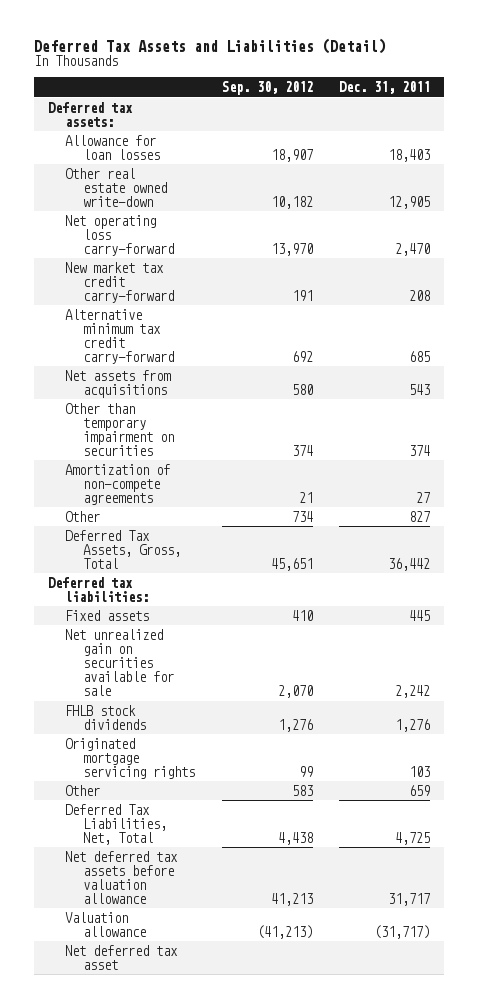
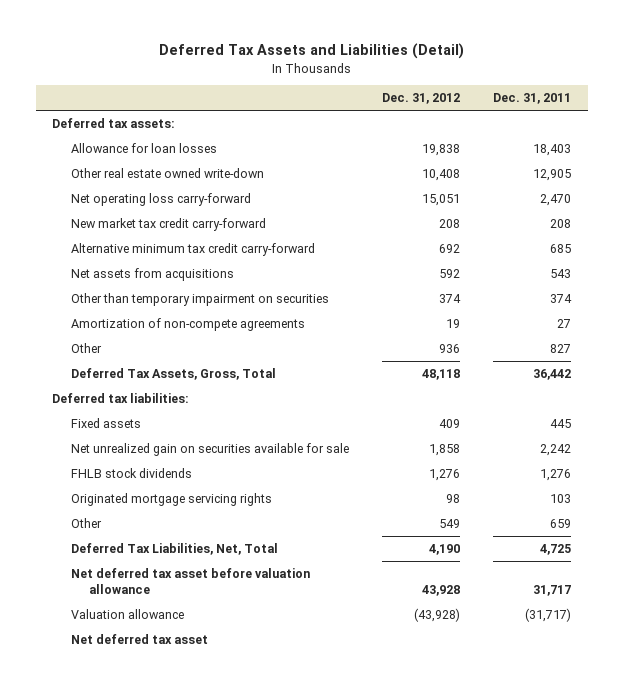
[221,81,313,96] Sep. 30, 2012 -> none
none -> [381,93,460,105] Dec. 31, 2012
[65,850,179,904] Net deferred tax assets before valuation allowance -> [70,567,310,594] Net deferred tax asset before valuation allowance

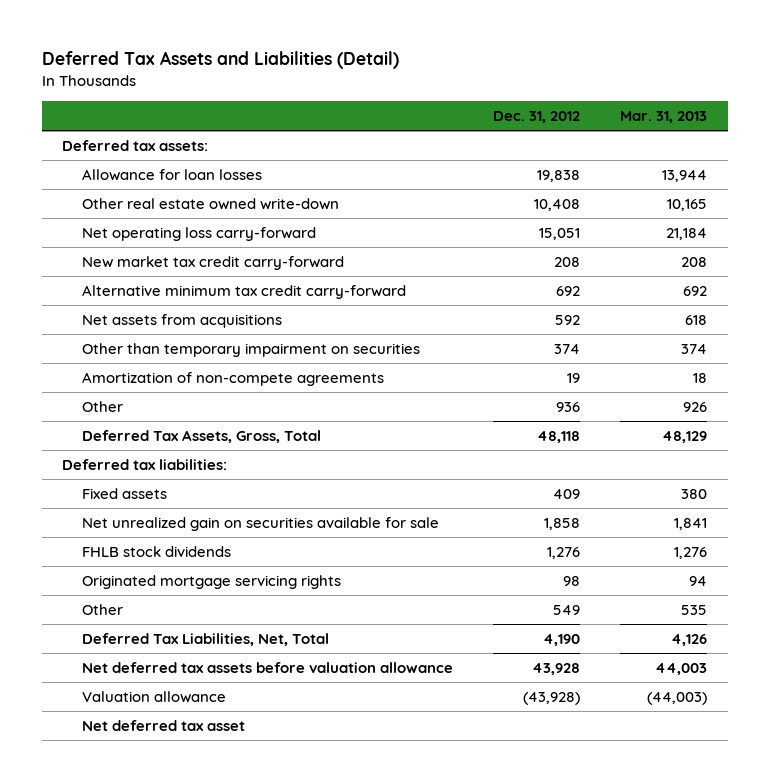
[493,93,572,105] Dec. 31, 2011 -> none
none -> [620,111,708,124] Mar. 31, 2013
[70,567,310,594] Net deferred tax asset before valuation allowance -> [81,662,453,674] Net deferred tax assets before valuation allowance

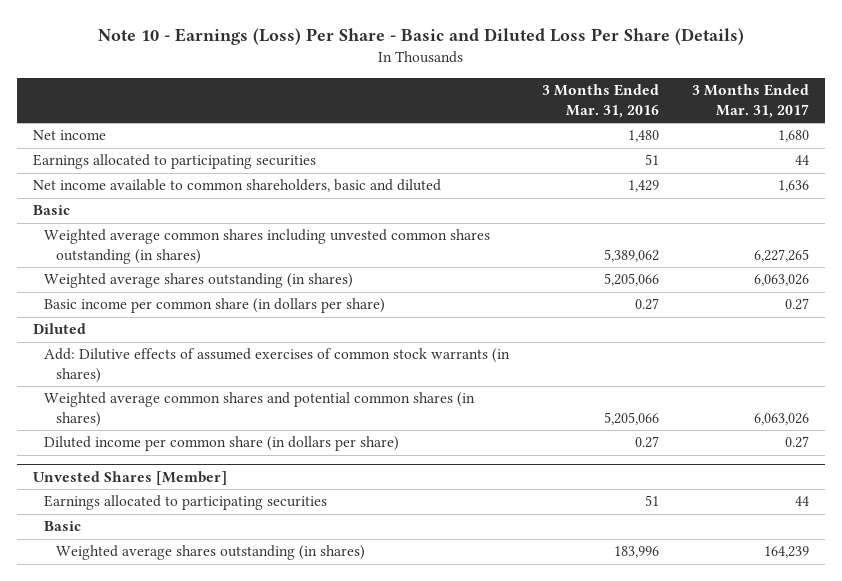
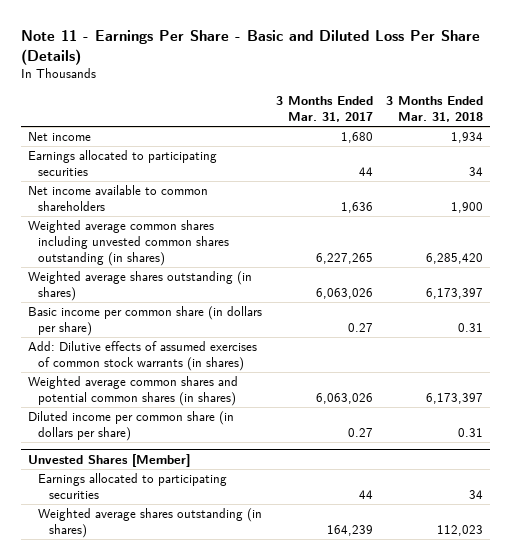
[97,28,744,46] Note 10 - Earnings (Loss) Per Share - Basic and Diluted Loss Per Share (Details) -> [20,29,480,65] Note 11 - Earnings Per Share - Basic and Diluted Loss Per Share (Details)
[541,84,659,118] 3 Months Ended Mar. 31, 2016 -> none
none -> [386,96,484,122] 3 Months Ended Mar. 31, 2018
[33,205,71,216] Basic -> none
[33,179,442,193] Net income available to common shareholders, basic and diluted -> [27,185,208,211] Net income available to common shareholders
[33,323,87,335] Diluted -> none
[44,521,82,532] Basic -> none

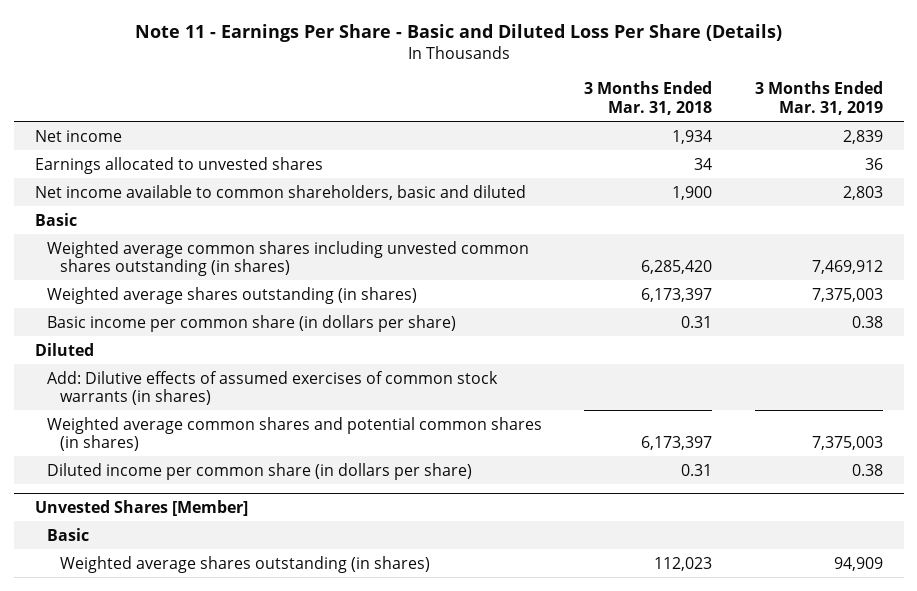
[275,96,373,122] 3 Months Ended Mar. 31, 2017 -> none
none -> [754,81,883,115] 3 Months Ended Mar. 31, 2019
[27,150,217,176] Earnings allocated to participating securities -> [34,156,323,174] Earnings allocated to unvested shares
[27,185,208,211] Net income available to common shareholders -> [34,184,526,200] Net income available to common shareholders, basic and diluted
none -> [34,212,77,226] Basic
none -> [34,342,94,356] Diluted
[38,473,228,499] Earnings allocated to participating securities -> none
none -> [47,527,90,541] Basic

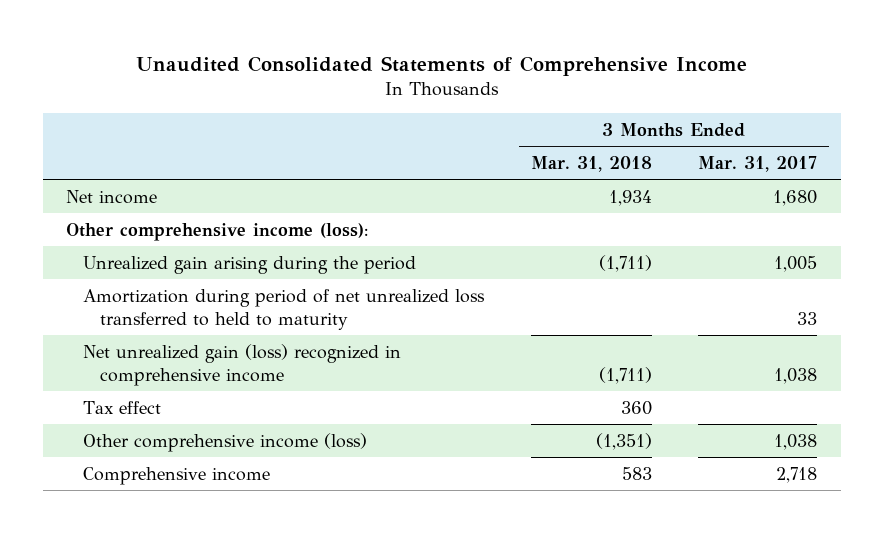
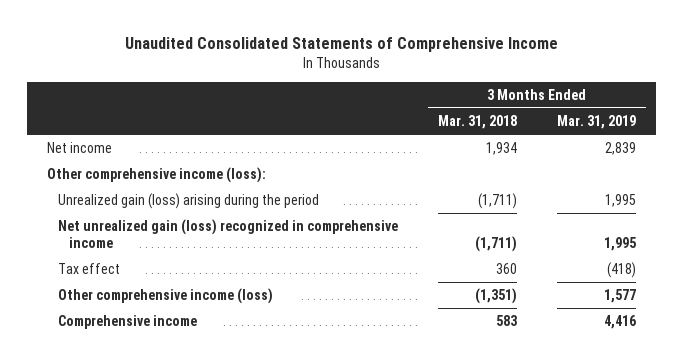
[698,155,818,172] Mar. 31, 2017 -> none
none -> [557,115,637,130] Mar. 31, 2019
[83,288,486,330] Amortization during period of net unrealized loss transferred to held to maturity -> none
[83,255,417,274] Unrealized gain arising during the period -> [58,193,320,210] Unrealized gain (loss) arising during the period

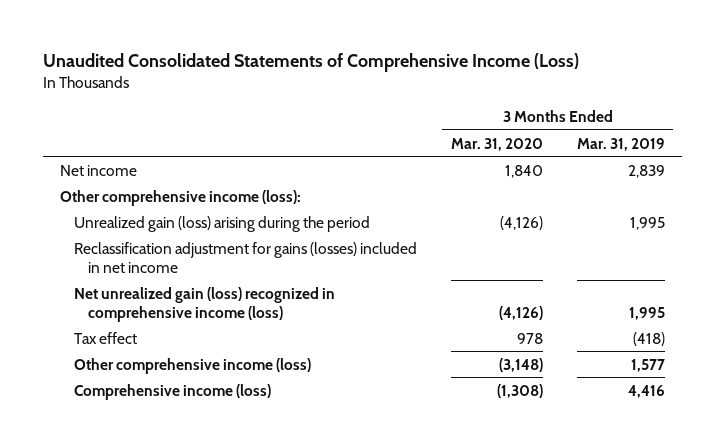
[124,36,558,52] Unaudited Consolidated Statements of Comprehensive Income -> [42,52,579,72] Unaudited Consolidated Statements of Comprehensive Income (Loss)
[438,115,518,130] Mar. 31, 2018 -> none
none -> [450,137,543,151] Mar. 31, 2020
none -> [73,241,417,273] Reclassification adjustment for gains (losses) included in net income
[58,219,399,249] Net unrealized gain (loss) recognized in comprehensive income -> [73,286,335,322] Net unrealized gain (loss) recognized in comprehensive income (loss)
[58,315,198,330] Comprehensive income -> [73,383,271,400] Comprehensive income (loss)

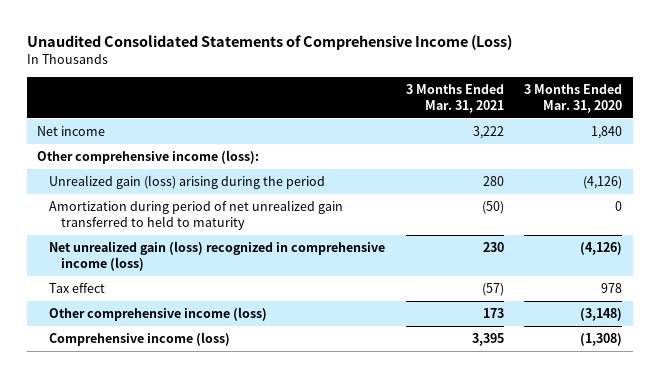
[576,137,665,151] Mar. 31, 2019 -> none
none -> [405,83,504,114] 3 Months Ended Mar. 31, 2021
[73,241,417,273] Reclassification adjustment for gains (losses) included in net income -> none
none -> [49,200,344,231] Amortization during period of net unrealized gain transferred to held to maturity

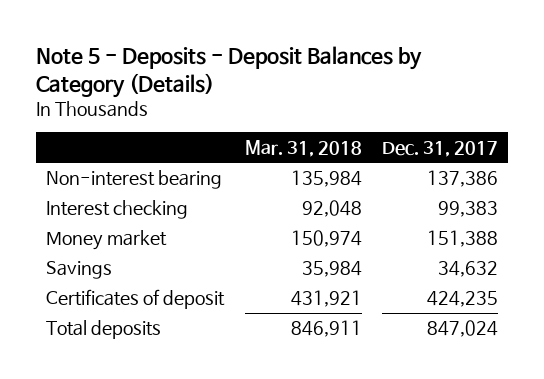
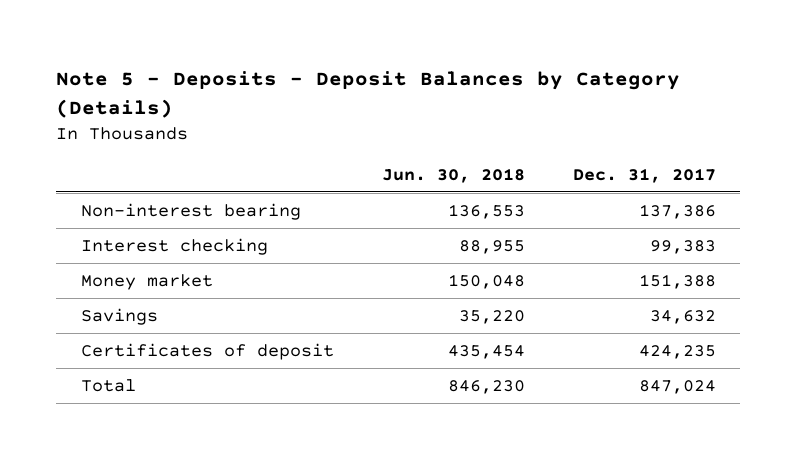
[244,139,362,157] Mar. 31, 2018 -> none
none -> [381,167,525,183] Jun. 30, 2018
[46,320,162,340] Total deposits -> [80,378,136,392] Total

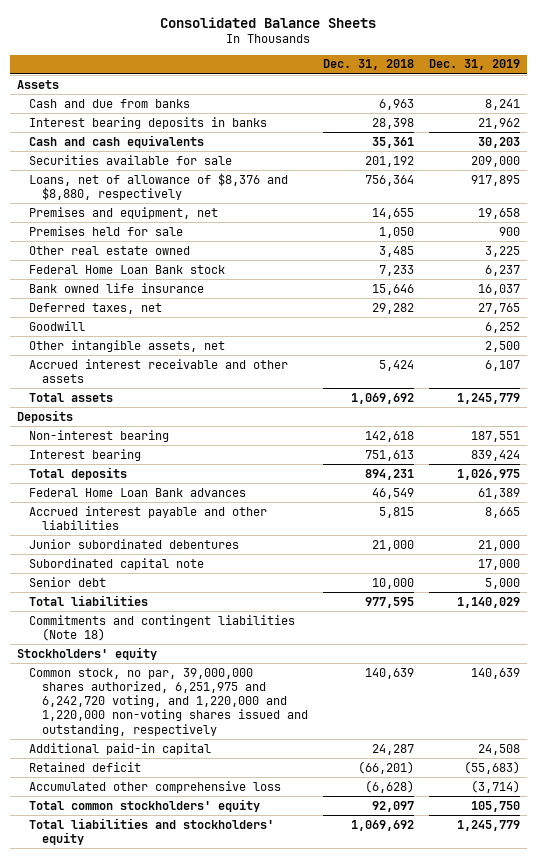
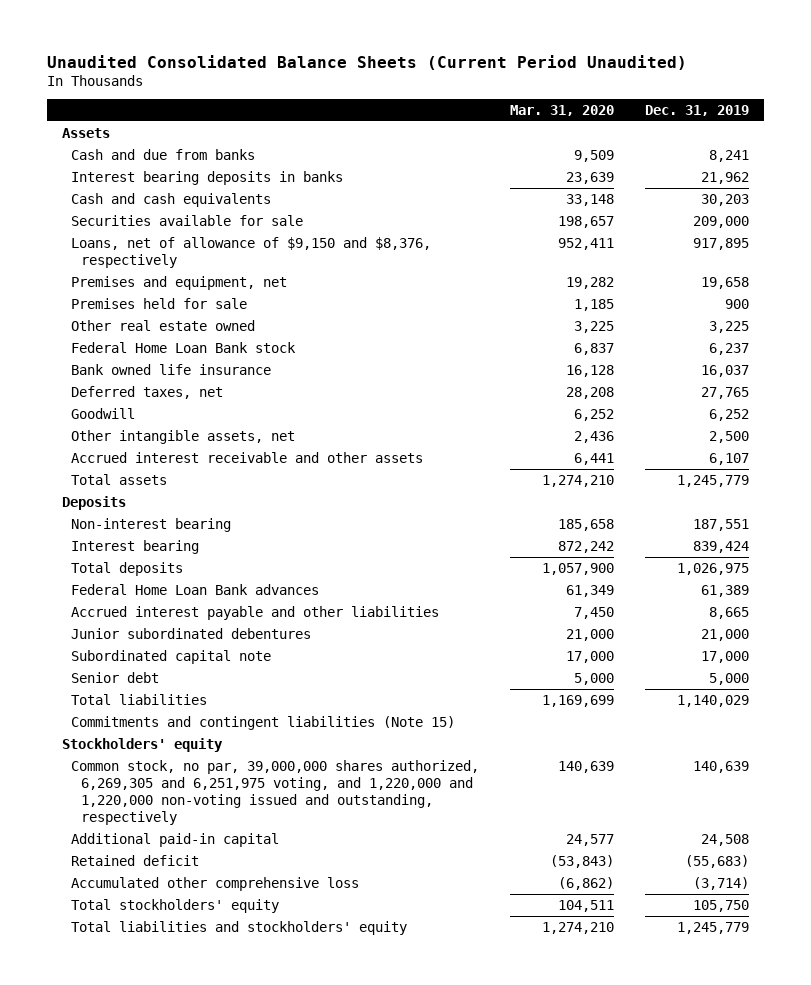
[160,16,377,28] Consolidated Balance Sheets -> [46,54,687,70] Unaudited Consolidated Balance Sheets (Current Period Unaudited)
[322,59,414,71] Dec. 31, 2018 -> none
none -> [510,104,615,116] Mar. 31, 2020
[29,172,289,200] Loans, net of allowance of $8,376 and $8,880, respectively -> [71,236,432,268] Loans, net of allowance of $9,150 and $8,376, respectively
[29,614,296,641] Commitments and contingent liabilities (Note 18) -> [71,715,456,730] Commitments and contingent liabilities (Note 15)
[29,667,308,736] Common stock, no par, 39,000,000 shares authorized, 6,251,975 and 6,242,720 voting, and 1,220,000 and 1,220,000 non-voting shares issued and outstanding, respectively -> [71,759,480,825] Common stock, no par, 39,000,000 shares authorized, 6,269,305 and 6,251,975 voting, and 1,220,000 and 1,220,000 non-voting issued and outstanding, respectively
[29,798,261,812] Total common stockholders' equity -> [71,898,280,913] Total stockholders' equity

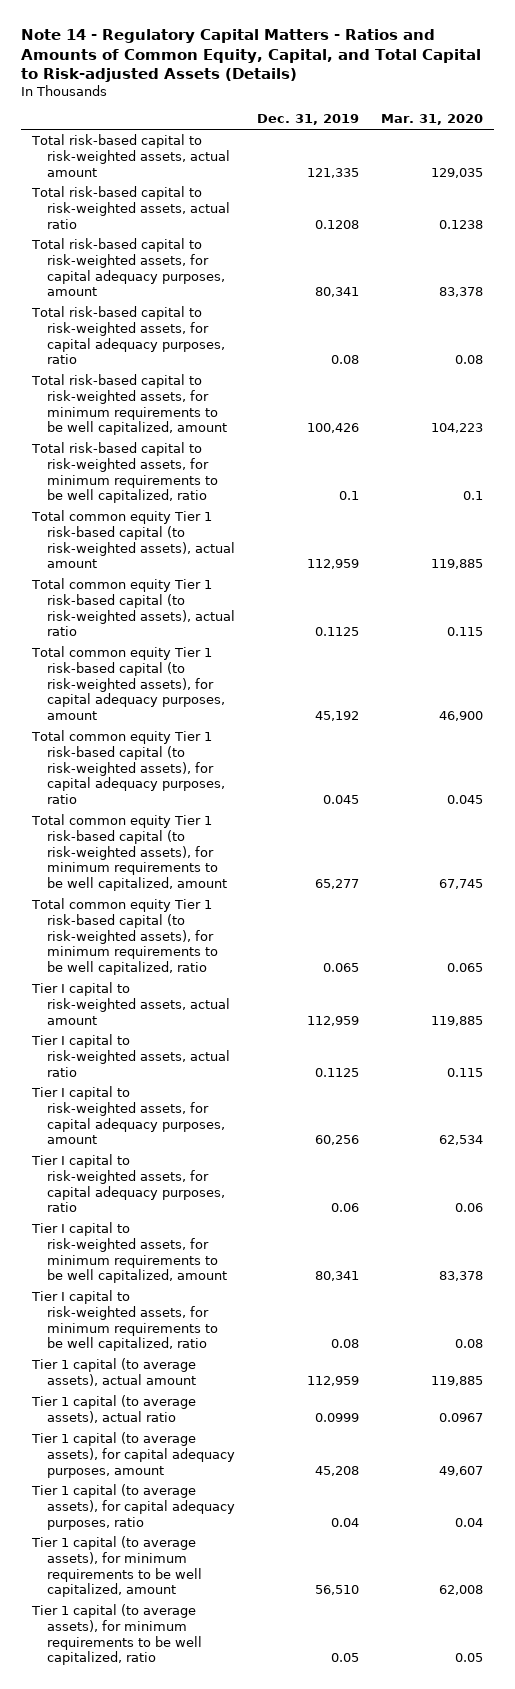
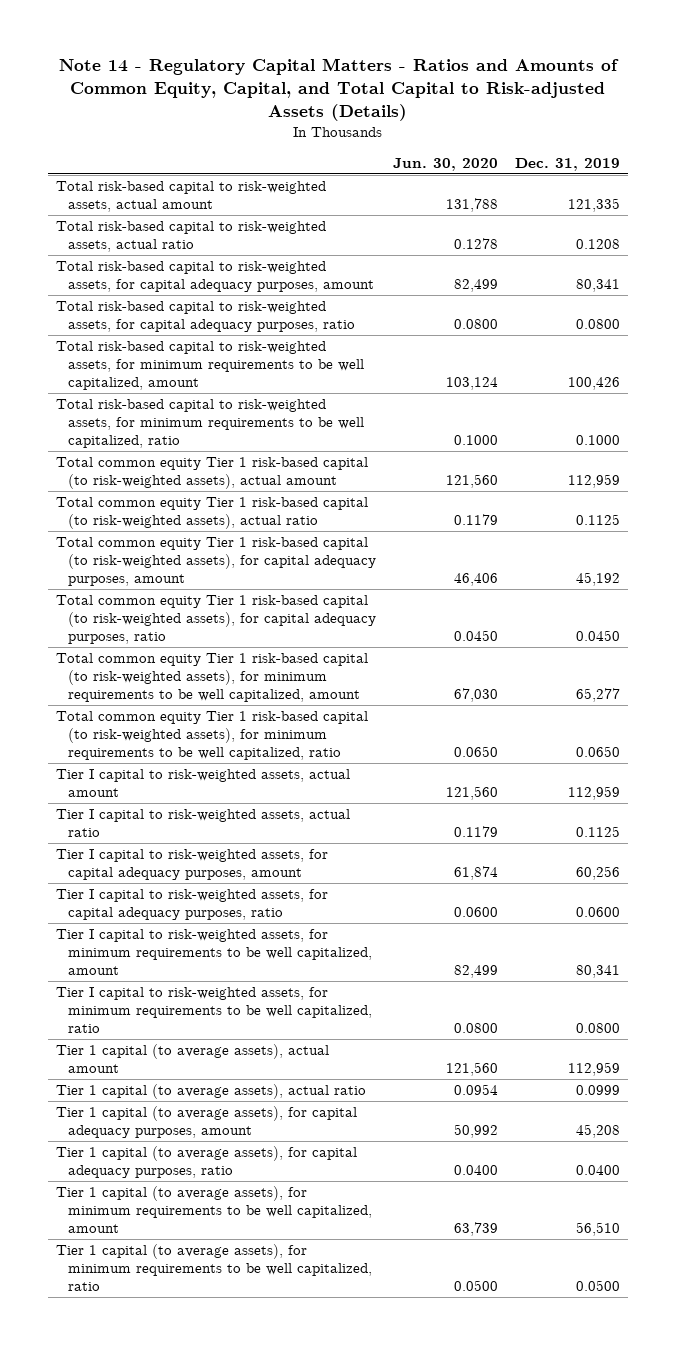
[380,114,483,126] Mar. 31, 2020 -> none
none -> [392,157,498,171] Jun. 30, 2020
[331,355,360,365] 0.08 -> [575,319,620,330] 0.0800
[339,491,360,501] 0.1 -> [575,435,620,446] 0.1000
[323,795,360,805] 0.045 -> [575,630,620,642] 0.0450
[323,963,360,973] 0.065 -> [575,746,620,758] 0.0650
[331,1203,360,1213] 0.06 -> [575,907,620,918] 0.0600
[331,1339,360,1349] 0.08 -> [575,1023,620,1034] 0.0800
[331,1517,360,1527] 0.04 -> [575,1165,620,1176] 0.0400
[331,1653,360,1663] 0.05 -> [575,1280,620,1292] 0.0500

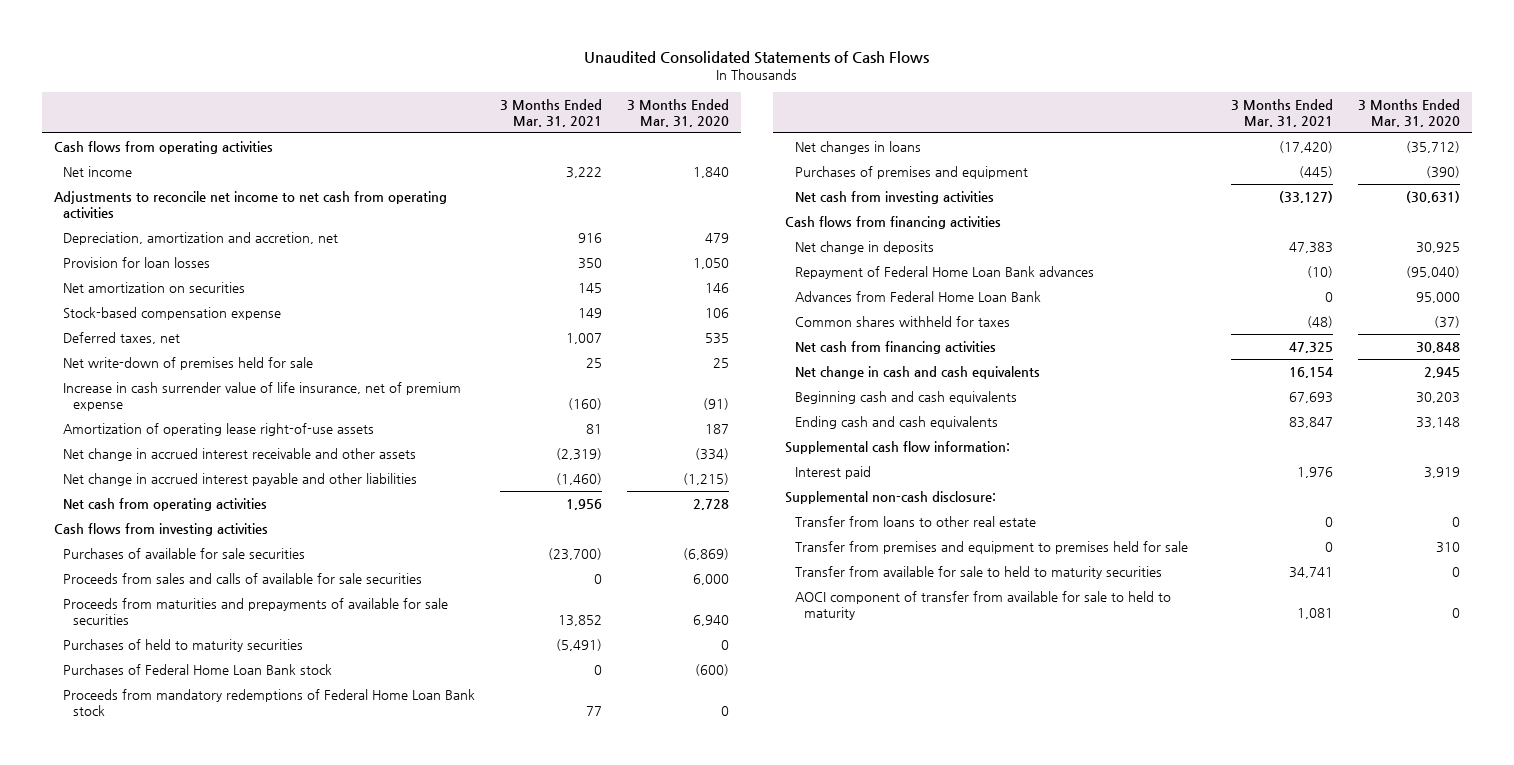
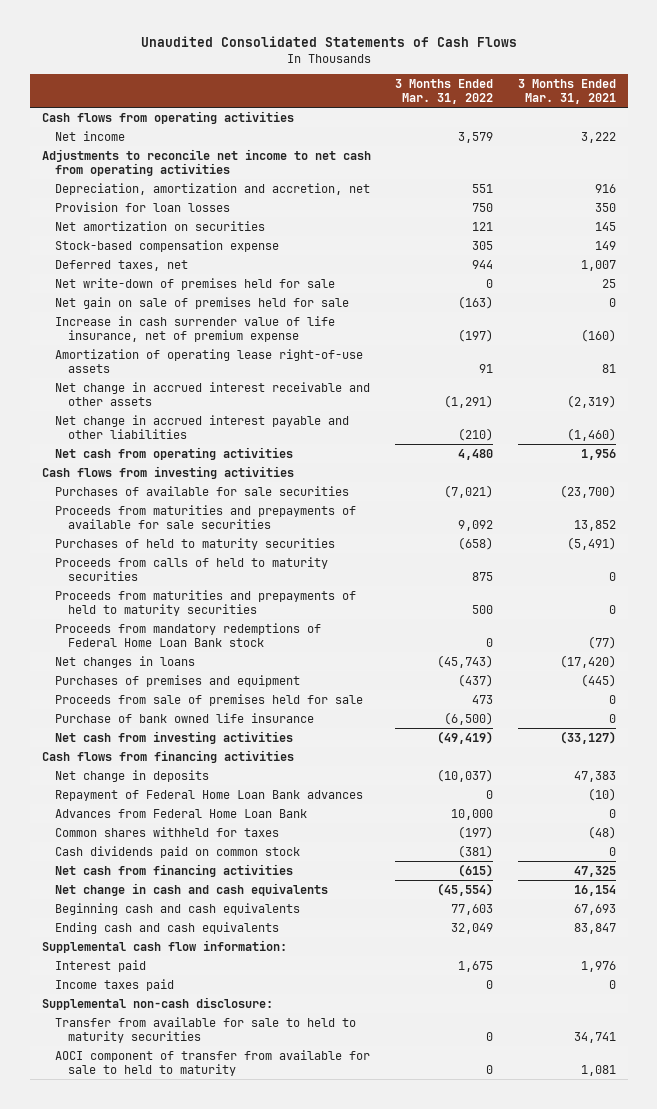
[626,98,729,127] 3 Months Ended Mar. 31, 2020 -> none
none -> [395,79,494,104] 3 Months Ended Mar. 31, 2022
none -> [54,296,349,309] Net gain on sale of premises held for sale
[63,573,423,585] Proceeds from sales and calls of available for sale securities -> none
[63,664,333,676] Purchases of Federal Home Loan Bank stock -> none
none -> [54,556,328,581] Proceeds from calls of held to maturity securities
none -> [54,589,356,616] Proceeds from maturities and prepayments of held to maturity securities
[586,705,603,716] 77 -> [587,635,616,649] (77)
none -> [54,693,363,706] Proceeds from sale of premises held for sale
none -> [54,712,314,723] Purchase of bank owned life insurance
none -> [54,845,300,858] Cash dividends paid on common stock
none -> [54,978,174,991] Income taxes paid
[794,516,1036,528] Transfer from loans to other real estate -> none
[794,541,1188,555] Transfer from premises and equipment to premises held for sale -> none

